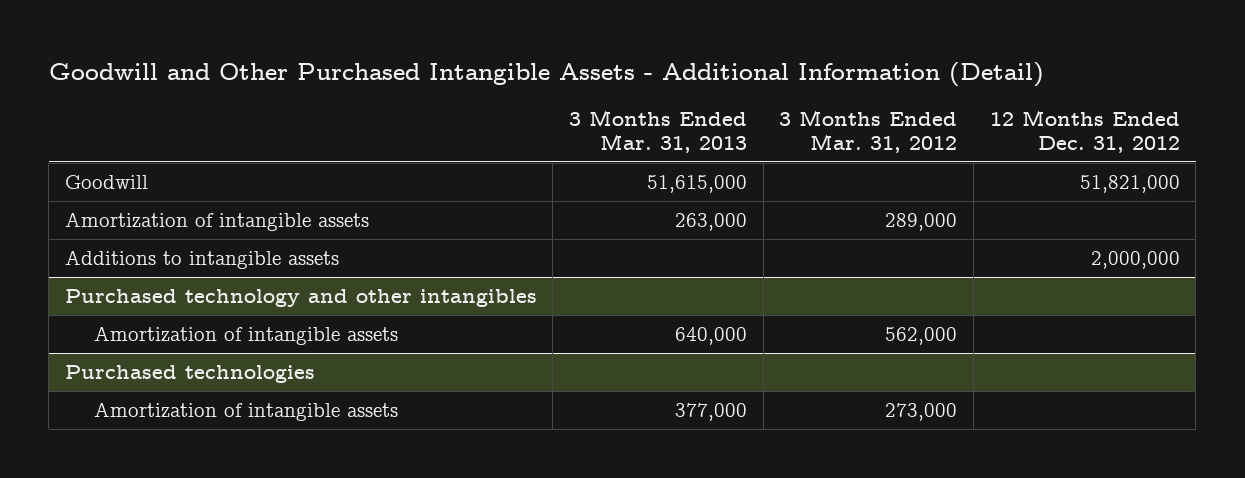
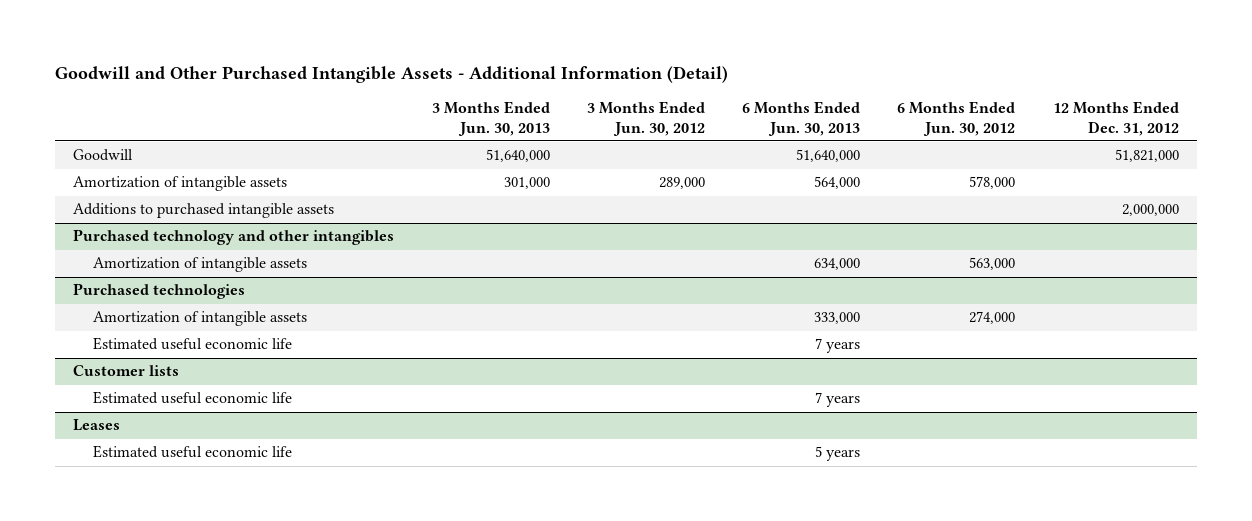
[569,110,748,154] 3 Months Ended Mar. 31, 2013 -> none
[779,110,958,154] 3 Months Ended Mar. 31, 2012 -> none
none -> [431,101,550,136] 3 Months Ended Jun. 30, 2013
none -> [586,101,705,136] 3 Months Ended Jun. 30, 2012
none -> [742,101,861,136] 6 Months Ended Jun. 30, 2013
none -> [897,101,1016,136] 6 Months Ended Jun. 30, 2012
[64,249,339,269] Additions to intangible assets -> [73,203,335,219] Additions to purchased intangible assets
none -> [92,337,292,351] Estimated useful economic life
none -> [73,365,180,377] Customer lists
none -> [92,391,292,405] Estimated useful economic life
none -> [73,419,121,432] Leases
none -> [92,445,292,459] Estimated useful economic life

